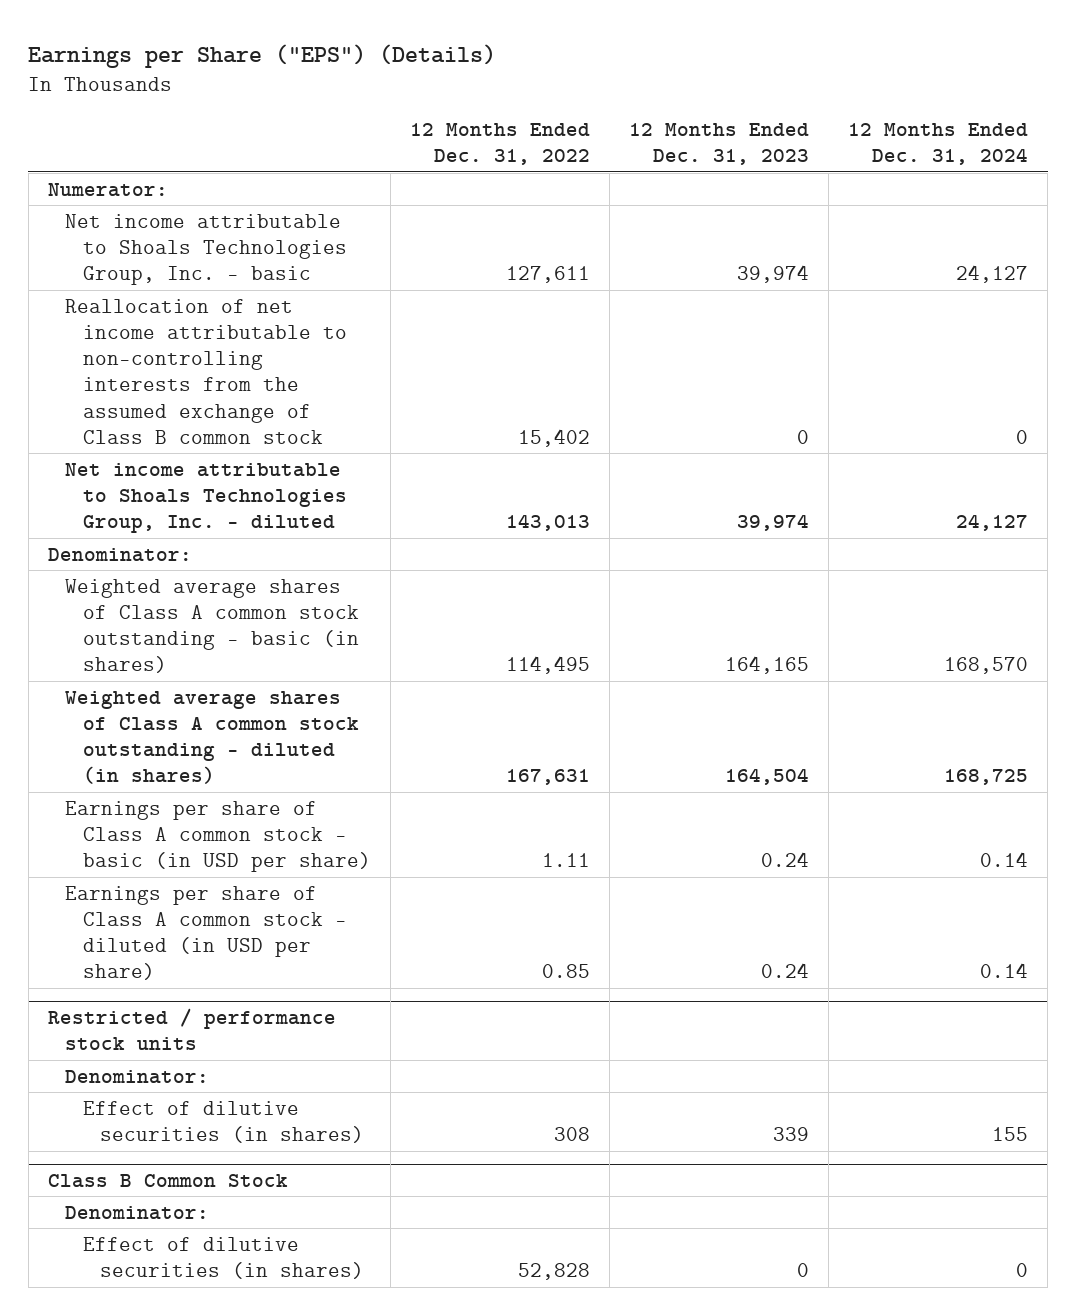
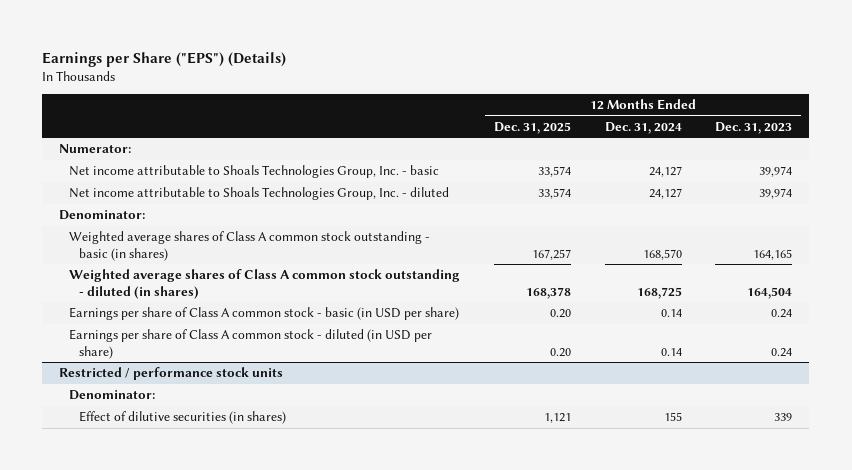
[409,122,590,166] 12 Months Ended Dec. 31, 2022 -> none
none -> [493,121,571,134] Dec. 31, 2025
[65,298,347,444] Reallocation of net income attributable to non-controlling interests from the assumed exchange of Class B common stock -> none
[47,1173,288,1188] Class B Common Stock -> none
[65,1205,210,1220] Denominator: -> none
[82,1236,365,1279] Effect of dilutive securities (in shares) -> none

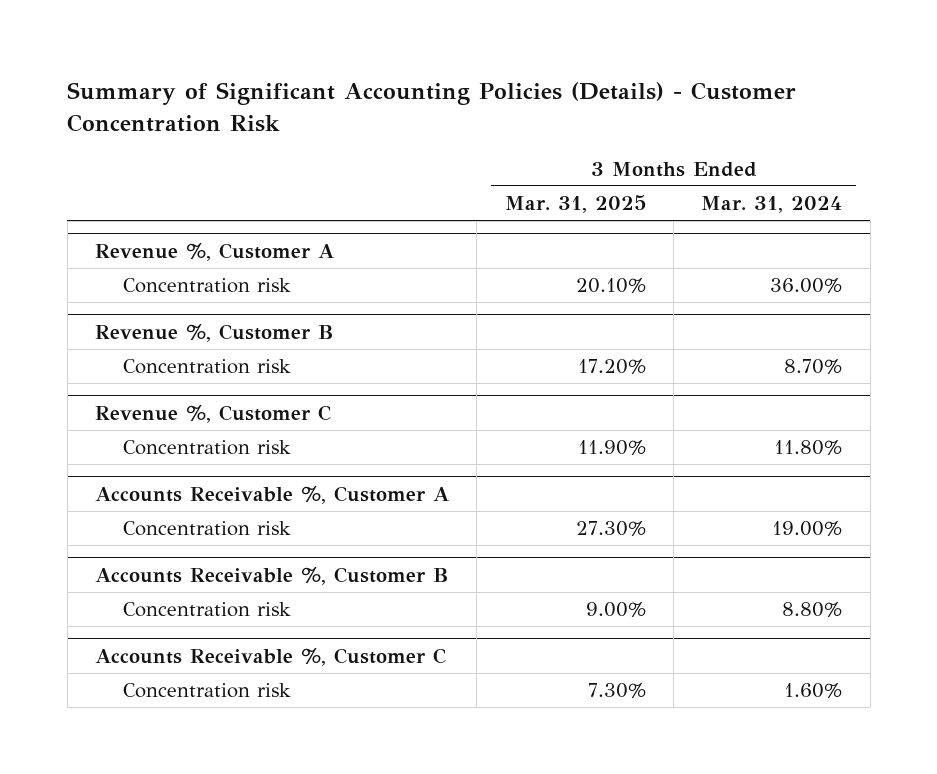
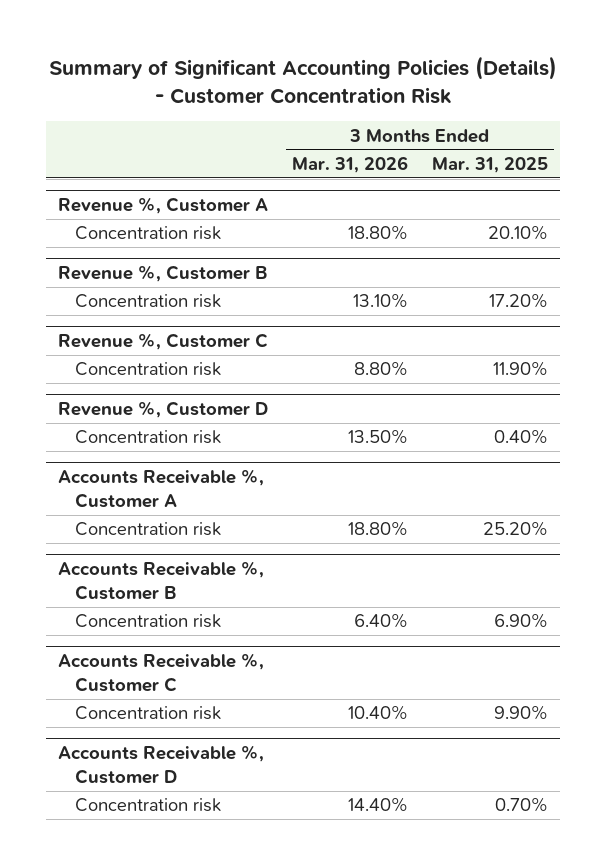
[701,196,843,214] Mar. 31, 2024 -> none
none -> [292,155,409,173] Mar. 31, 2026
none -> [58,401,269,419] Revenue %, Customer D
none -> [74,430,221,445] Concentration risk
[575,521,646,537] 27.30% -> [483,521,549,537] 25.20%
[585,602,646,618] 9.00% -> [494,613,549,629] 6.90%
[587,683,646,699] 7.30% -> [494,705,549,721] 9.90%
none -> [58,745,265,784] Accounts Receivable %, Customer D
none -> [74,798,221,813] Concentration risk

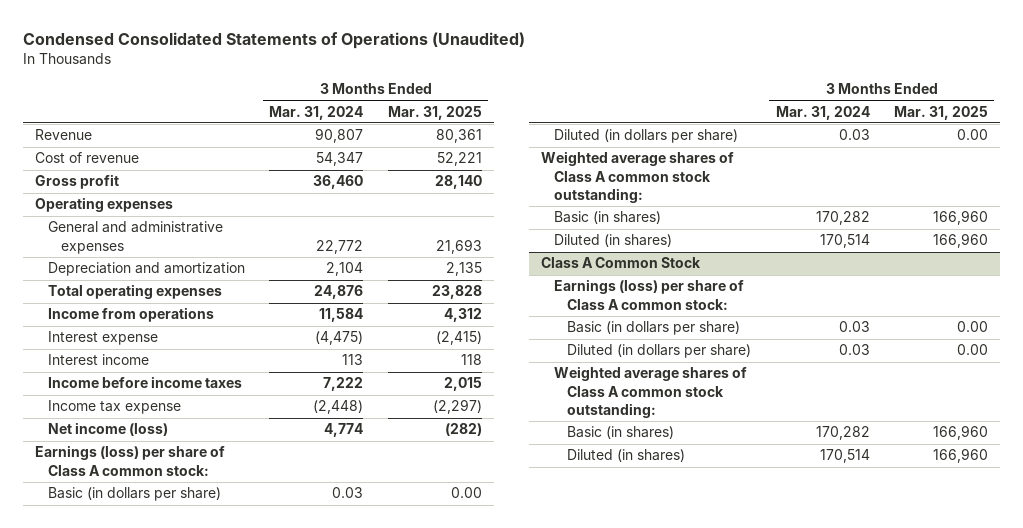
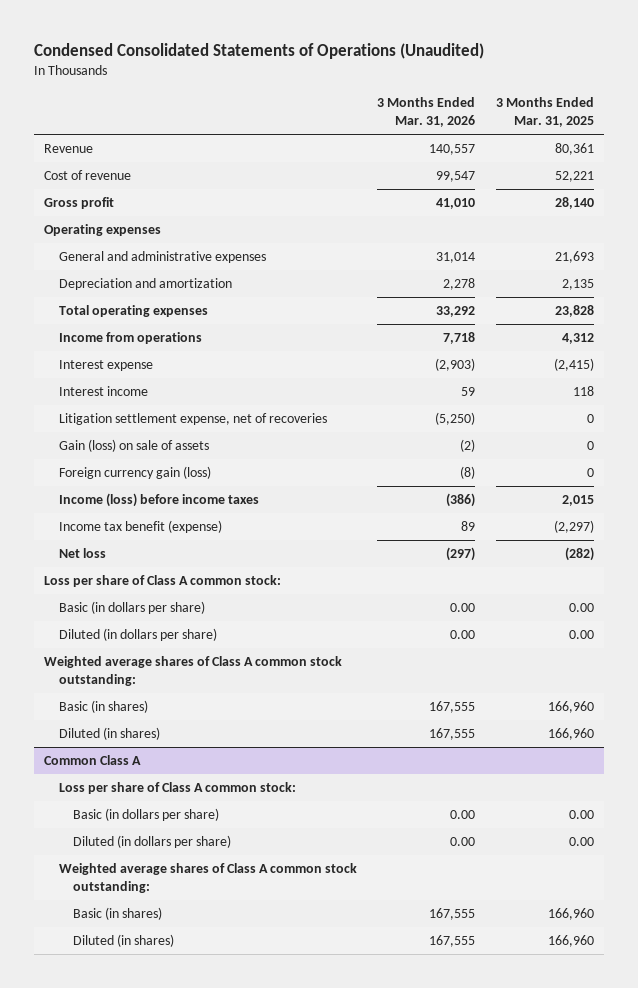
[269,105,364,120] Mar. 31, 2024 -> none
none -> [377,97,476,128] 3 Months Ended Mar. 31, 2026
none -> [58,413,327,426] Litigation settlement expense, net of recoveries
none -> [58,439,209,453] Gain (loss) on sale of assets
none -> [58,466,211,480] Foreign currency gain (loss)
[47,376,242,389] Income before income taxes -> [58,493,259,508] Income (loss) before income taxes
[47,400,181,415] Income tax expense -> [58,520,222,534] Income tax benefit (expense)
[47,422,168,437] Net income (loss) -> [58,548,106,559] Net loss
[35,445,226,476] Earnings (loss) per share of Class A common stock: -> [43,575,281,588] Loss per share of Class A common stock:
[541,257,702,269] Class A Common Stock -> [43,755,141,766] Common Class A
[554,279,745,310] Earnings (loss) per share of Class A common stock: -> [58,782,296,795] Loss per share of Class A common stock:

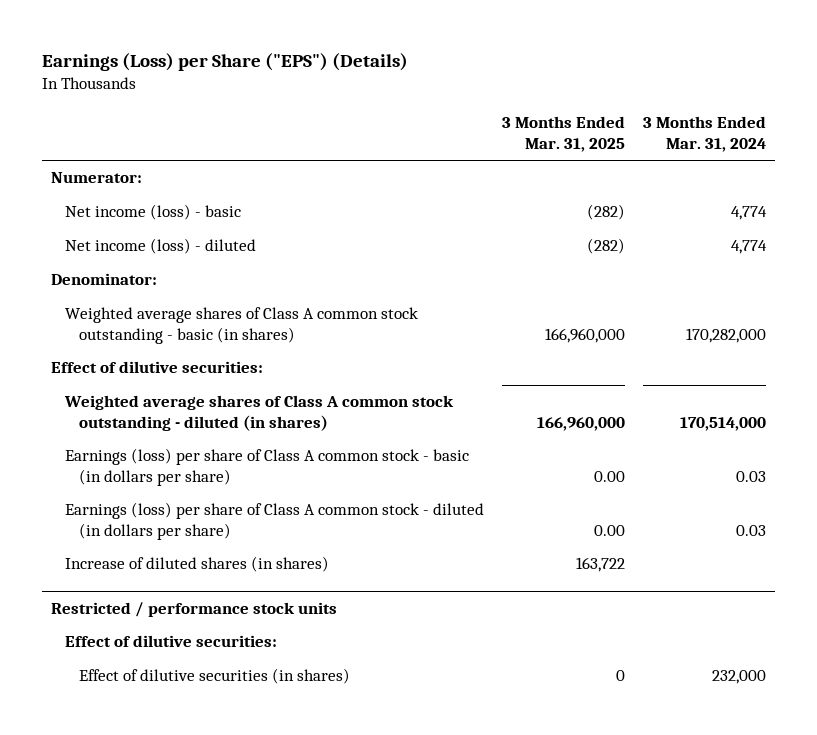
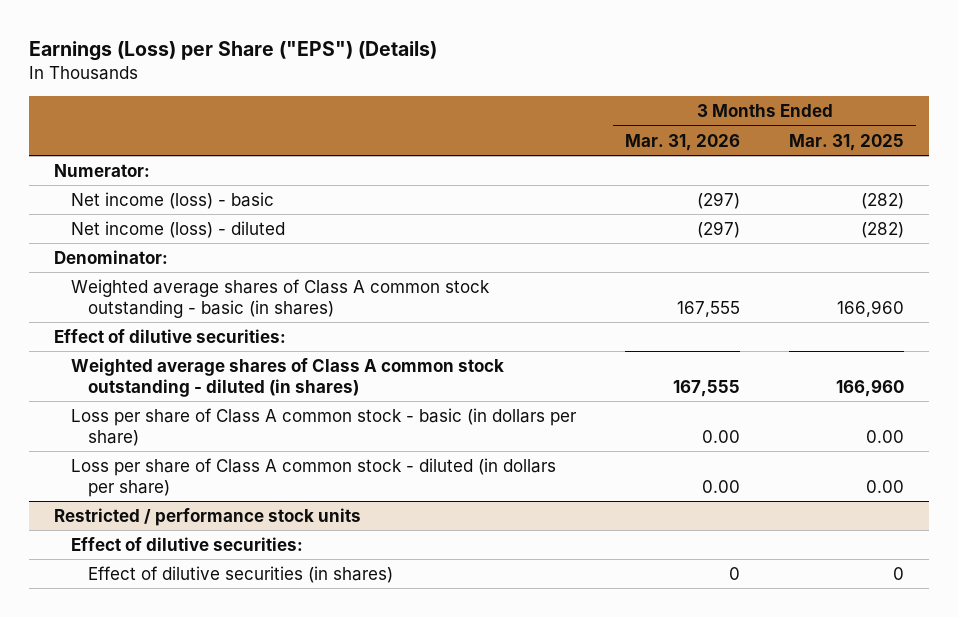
[643,116,767,152] 3 Months Ended Mar. 31, 2024 -> none
none -> [624,133,740,151] Mar. 31, 2026
[545,328,626,344] 166,960,000 -> [837,299,905,317] 166,960
[65,556,330,573] Increase of diluted shares (in shares) -> none
[537,417,626,432] 166,960,000 -> [836,378,905,397] 166,960
[65,448,470,487] Earnings (loss) per share of Class A common stock - basic (in dollars per share) -> [70,407,577,446] Loss per share of Class A common stock - basic (in dollars per share)
[65,502,485,541] Earnings (loss) per share of Class A common stock - diluted (in dollars per share) -> [70,457,556,497] Loss per share of Class A common stock - diluted (in dollars per share)

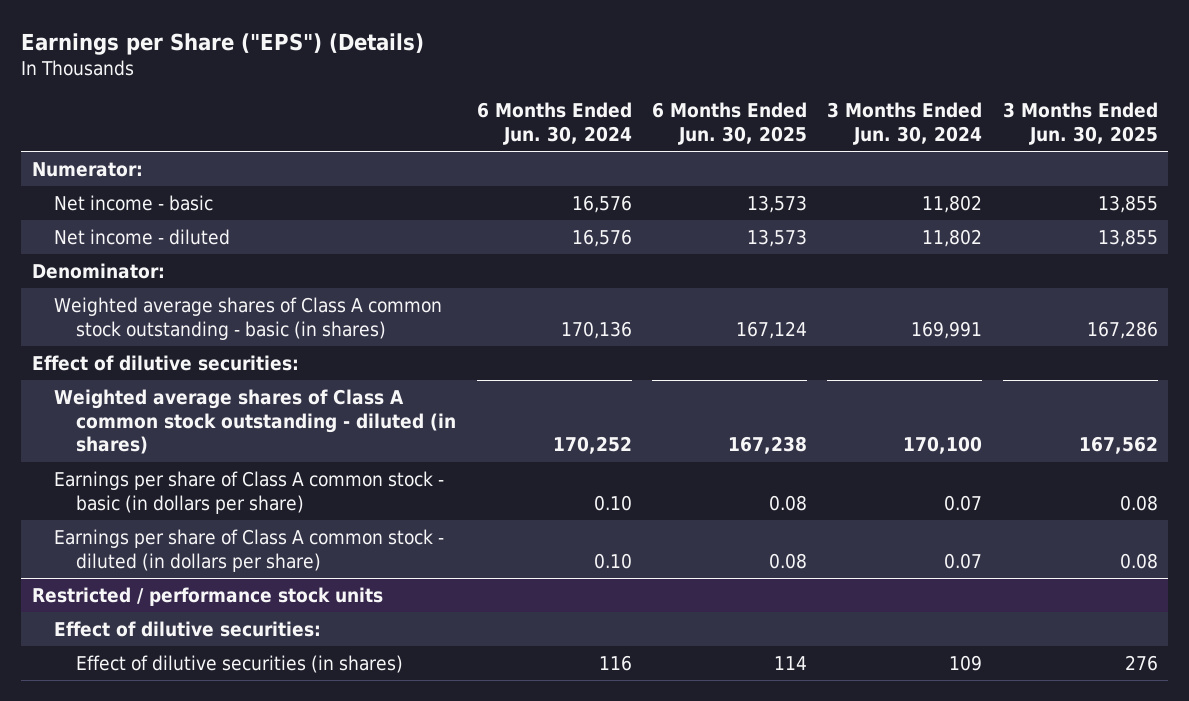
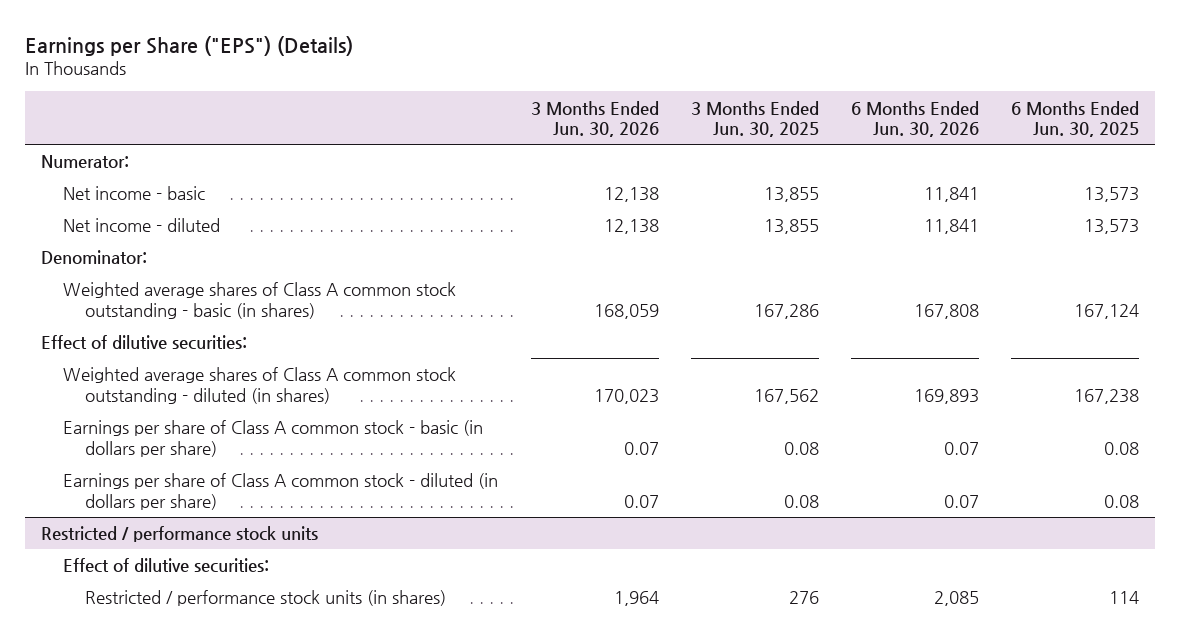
[476,102,632,146] 6 Months Ended Jun. 30, 2024 -> none
[827,102,983,146] 3 Months Ended Jun. 30, 2024 -> none
none -> [530,100,659,138] 3 Months Ended Jun. 30, 2026
none -> [851,100,980,138] 6 Months Ended Jun. 30, 2026
[76,654,404,673] Effect of dilutive securities (in shares) -> [85,590,447,607] Restricted / performance stock units (in shares)

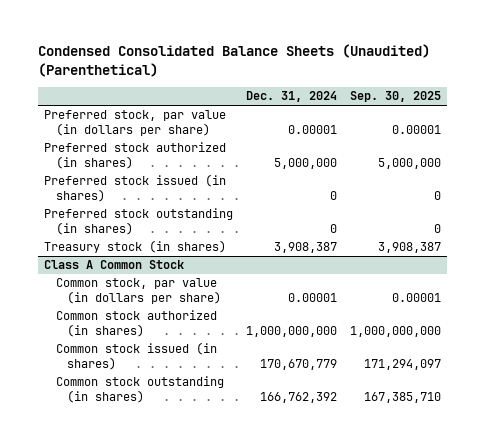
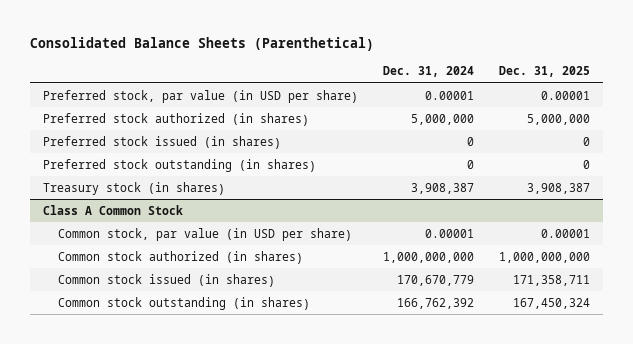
[37,44,430,77] Condensed Consolidated Balance Sheets (Unaudited) (Parenthetical) -> [30,37,375,52] Consolidated Balance Sheets (Parenthetical)
[349,91,441,103] Sep. 30, 2025 -> none
none -> [499,66,591,78] Dec. 31, 2025
[44,110,227,136] Preferred stock, par value (in dollars per share) -> [42,89,358,103] Preferred stock, par value (in USD per share)
[55,278,222,304] Common stock, par value (in dollars per share) -> [58,227,353,241] Common stock, par value (in USD per share)

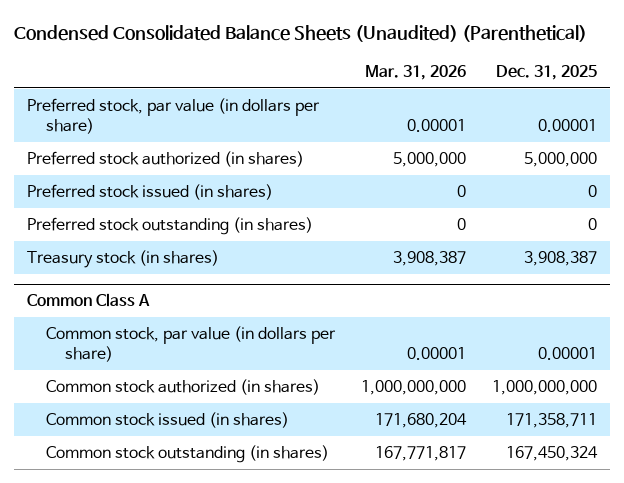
[30,37,375,52] Consolidated Balance Sheets (Parenthetical) -> [14,24,588,42] Condensed Consolidated Balance Sheets (Unaudited) (Parenthetical)
[383,66,475,78] Dec. 31, 2024 -> none
none -> [365,64,467,80] Mar. 31, 2026
[42,89,358,103] Preferred stock, par value (in USD per share) -> [27,98,321,135] Preferred stock, par value (in dollars per share)
[42,204,183,215] Class A Common Stock -> [27,293,151,308] Common Class A
[58,227,353,241] Common stock, par value (in USD per share) -> [46,326,337,363] Common stock, par value (in dollars per share)

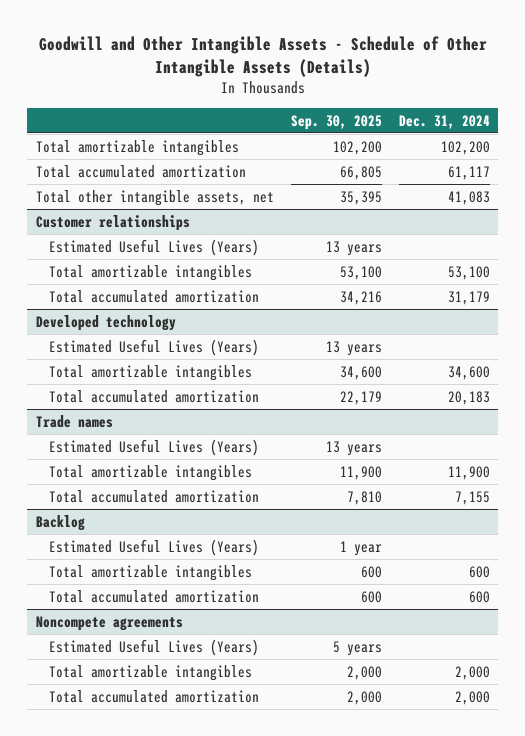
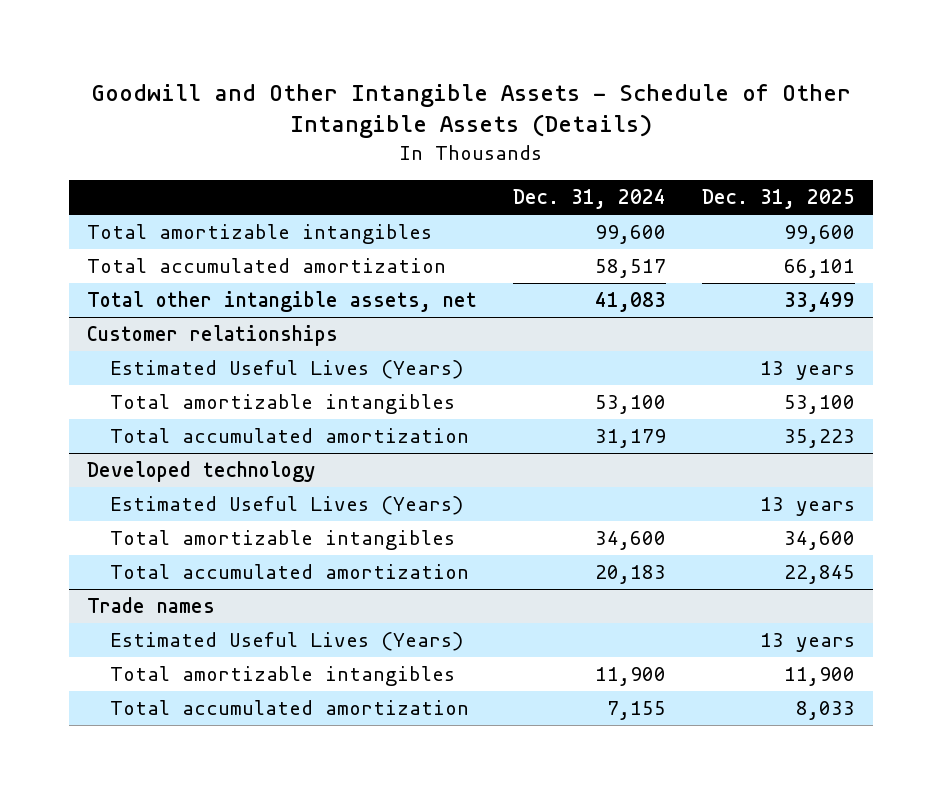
[290,114,382,130] Sep. 30, 2025 -> none
none -> [702,189,856,210] Dec. 31, 2025
[440,140,490,155] 102,200 -> [594,224,666,244] 99,600
[447,165,490,180] 61,117 -> [594,258,666,278] 58,517
[35,514,85,531] Backlog -> none
[48,538,259,556] Estimated Useful Lives (Years) -> none
[48,564,252,581] Total amortizable intangibles -> none
[48,589,259,603] Total accumulated amortization -> none
[35,615,183,631] Noncompete agreements -> none
[48,638,259,656] Estimated Useful Lives (Years) -> none
[48,664,252,681] Total amortizable intangibles -> none
[48,689,259,703] Total accumulated amortization -> none

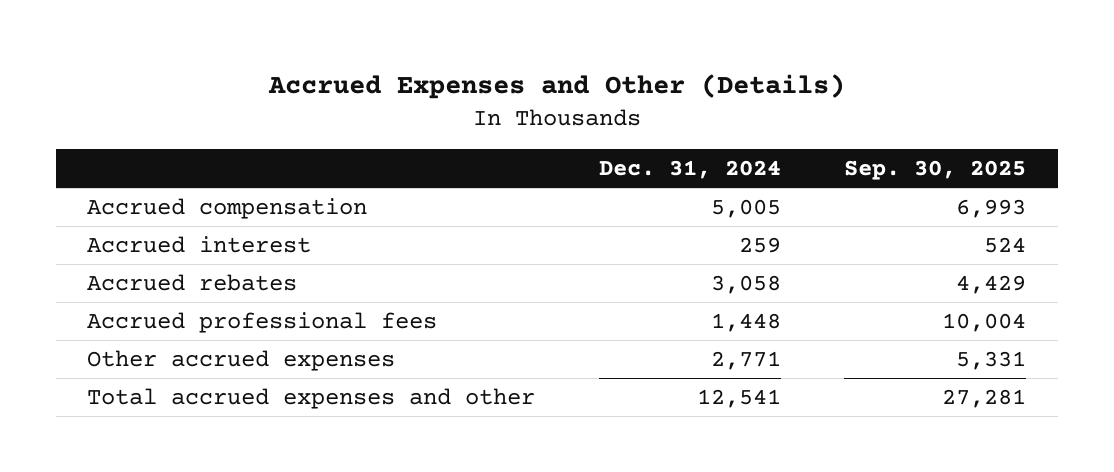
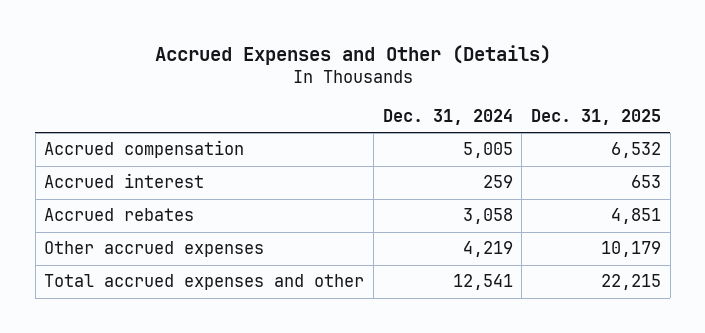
[844,160,1027,181] Sep. 30, 2025 -> none
none -> [530,108,661,125] Dec. 31, 2025
[87,312,438,334] Accrued professional fees -> none
[710,351,781,371] 2,771 -> [462,241,513,258] 4,219

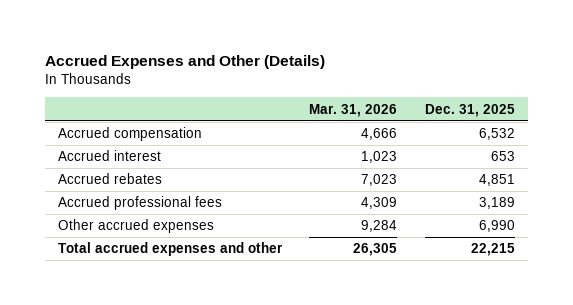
[382,108,513,125] Dec. 31, 2024 -> none
none -> [309,103,398,117] Mar. 31, 2026
none -> [58,196,223,211] Accrued professional fees
[600,241,661,258] 10,179 -> [478,220,515,233] 6,990

